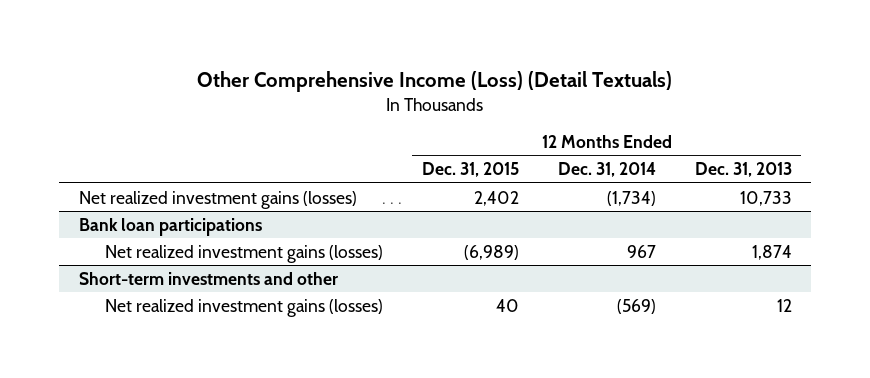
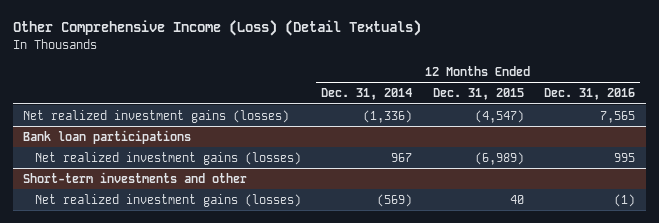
[694,162,792,178] Dec. 31, 2013 -> none
none -> [544,88,636,101] Dec. 31, 2016
[473,190,519,206] 2,402 -> [474,109,524,123] (4,547)
[606,190,656,206] (1,734) -> [363,109,413,123] (1,336)

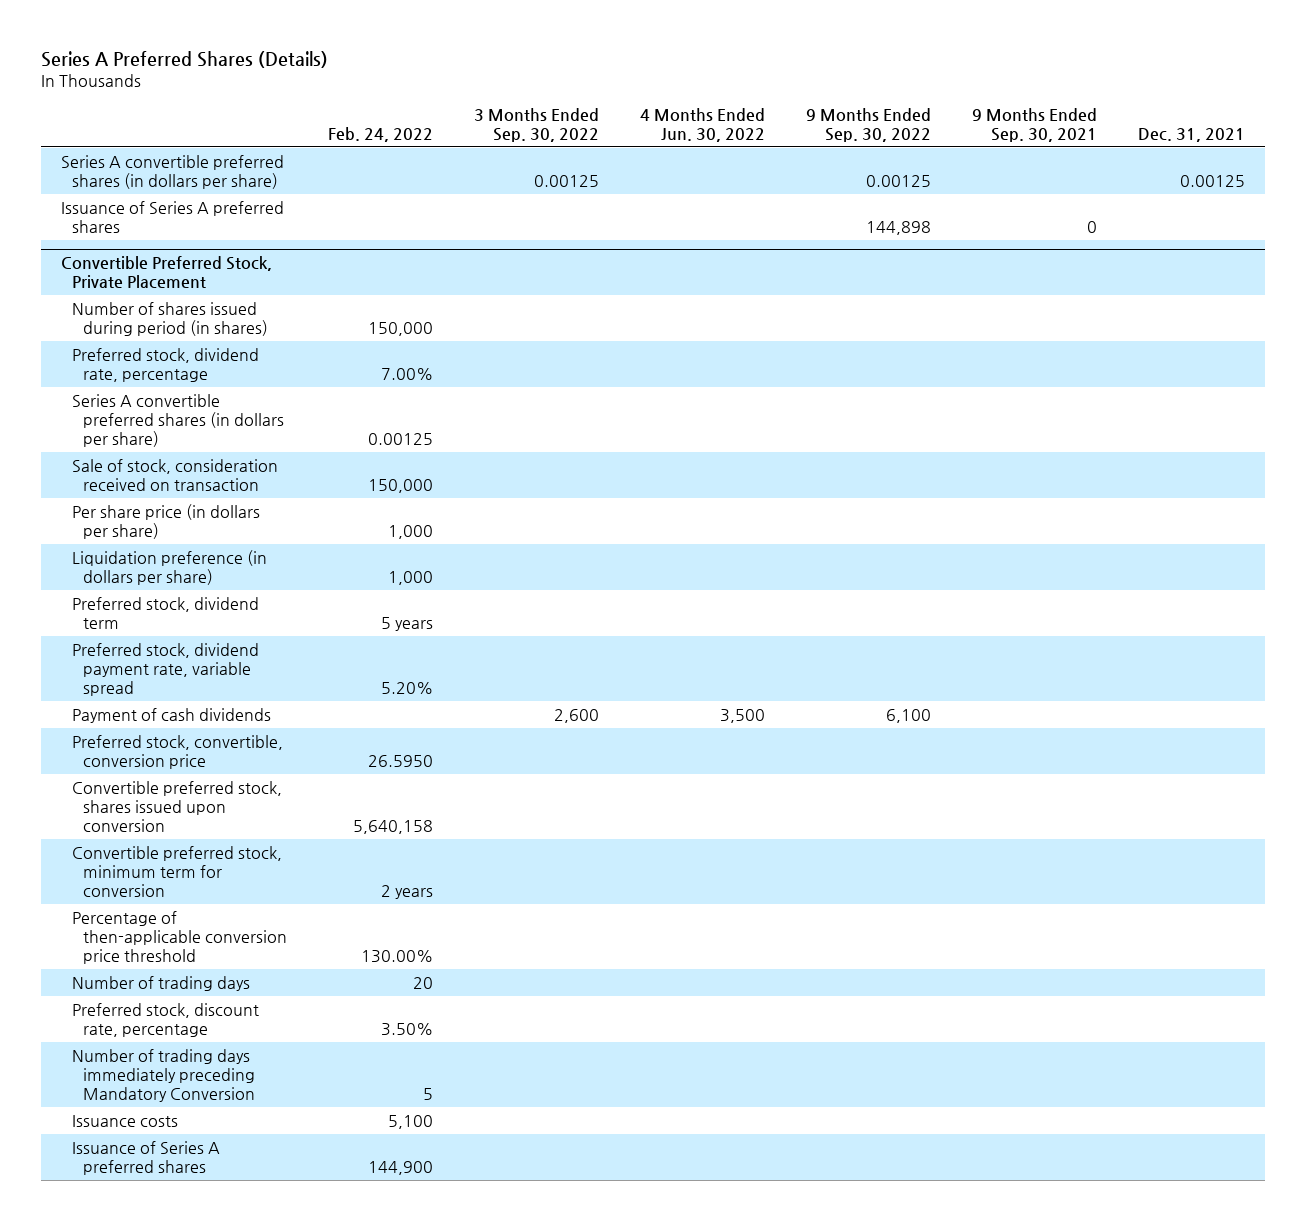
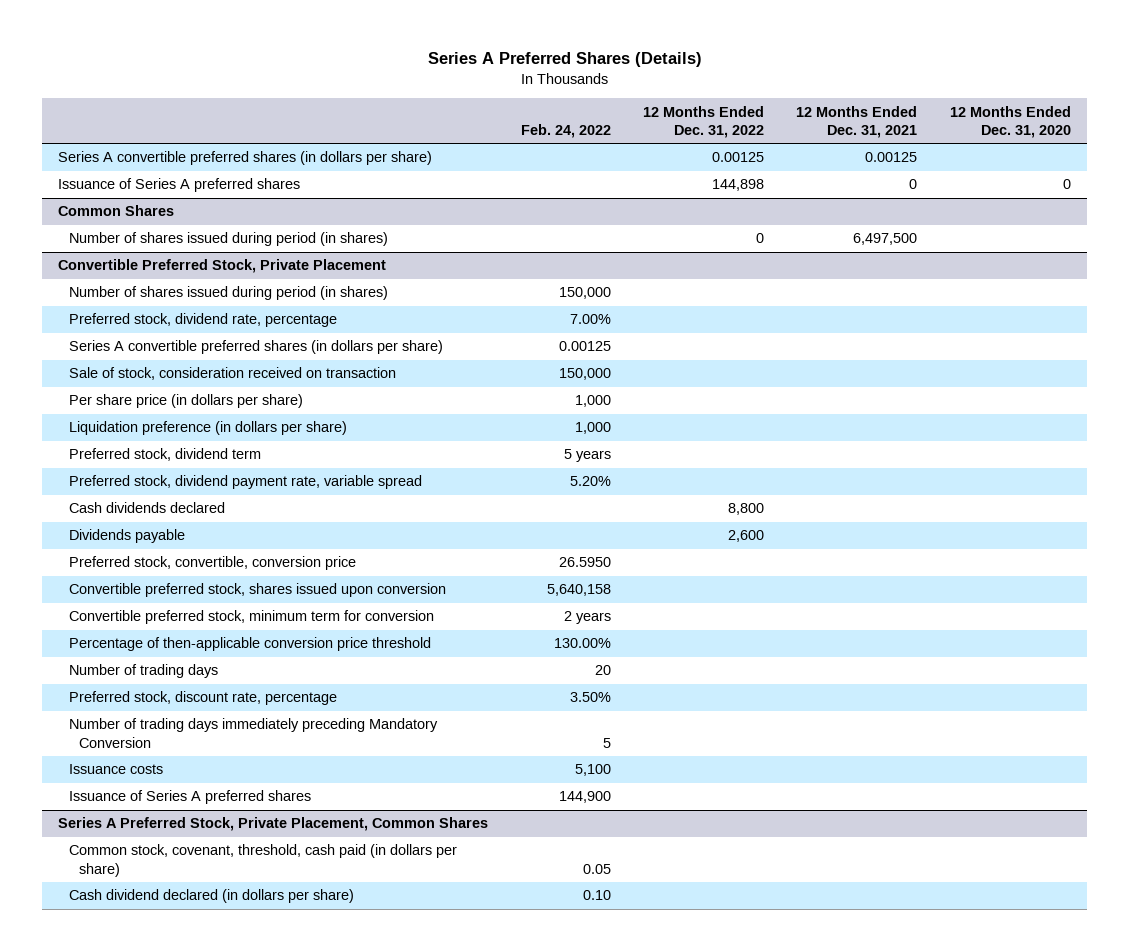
[474,107,600,142] 3 Months Ended Sep. 30, 2022 -> none
[640,107,766,142] 4 Months Ended Jun. 30, 2022 -> none
[805,107,931,142] 9 Months Ended Sep. 30, 2022 -> none
[971,107,1097,142] 9 Months Ended Sep. 30, 2021 -> none
[1137,127,1245,142] Dec. 31, 2021 -> none
none -> [643,105,765,138] 12 Months Ended Dec. 31, 2022
none -> [796,105,918,138] 12 Months Ended Dec. 31, 2021
none -> [949,105,1071,138] 12 Months Ended Dec. 31, 2020
none -> [58,205,175,217] Common Shares
none -> [68,232,388,247] Number of shares issued during period (in shares)
[72,707,272,723] Payment of cash dividends -> none
none -> [68,502,225,514] Cash dividends declared
none -> [68,529,185,544] Dividends payable
none -> [58,817,489,832] Series A Preferred Stock, Private Placement, Common Shares
none -> [68,844,457,877] Common stock, covenant, threshold, cash paid (in dollars per share)
none -> [68,889,354,904] Cash dividend declared (in dollars per share)

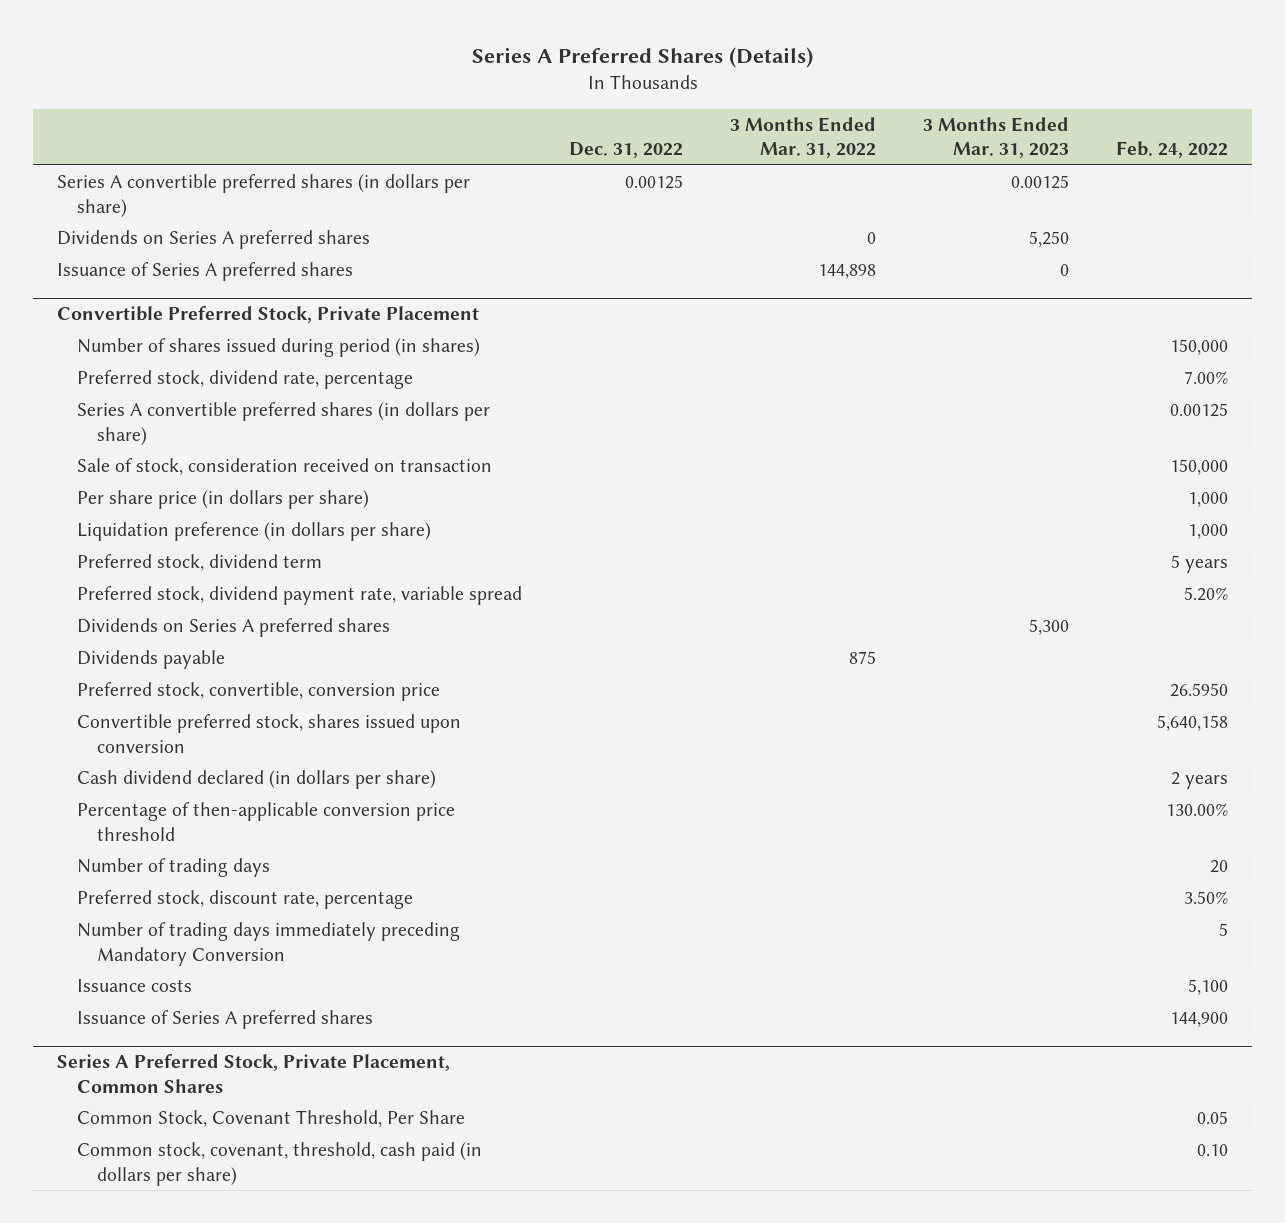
[643,105,765,138] 12 Months Ended Dec. 31, 2022 -> none
[796,105,918,138] 12 Months Ended Dec. 31, 2021 -> none
[949,105,1071,138] 12 Months Ended Dec. 31, 2020 -> none
none -> [568,142,683,159] Dec. 31, 2022
none -> [730,116,877,159] 3 Months Ended Mar. 31, 2022
none -> [923,116,1070,159] 3 Months Ended Mar. 31, 2023
none -> [56,230,370,250] Dividends on Series A preferred shares
[58,205,175,217] Common Shares -> none
[68,232,388,247] Number of shares issued during period (in shares) -> none
[68,502,225,514] Cash dividends declared -> none
none -> [76,618,390,638] Dividends on Series A preferred shares
[68,610,434,625] Convertible preferred stock, minimum term for conversion -> [76,770,436,790] Cash dividend declared (in dollars per share)
[68,889,354,904] Cash dividend declared (in dollars per share) -> none
none -> [76,1110,465,1128] Common Stock, Covenant Threshold, Per Share
[582,863,611,874] 0.05 -> [1197,1144,1229,1157] 0.10

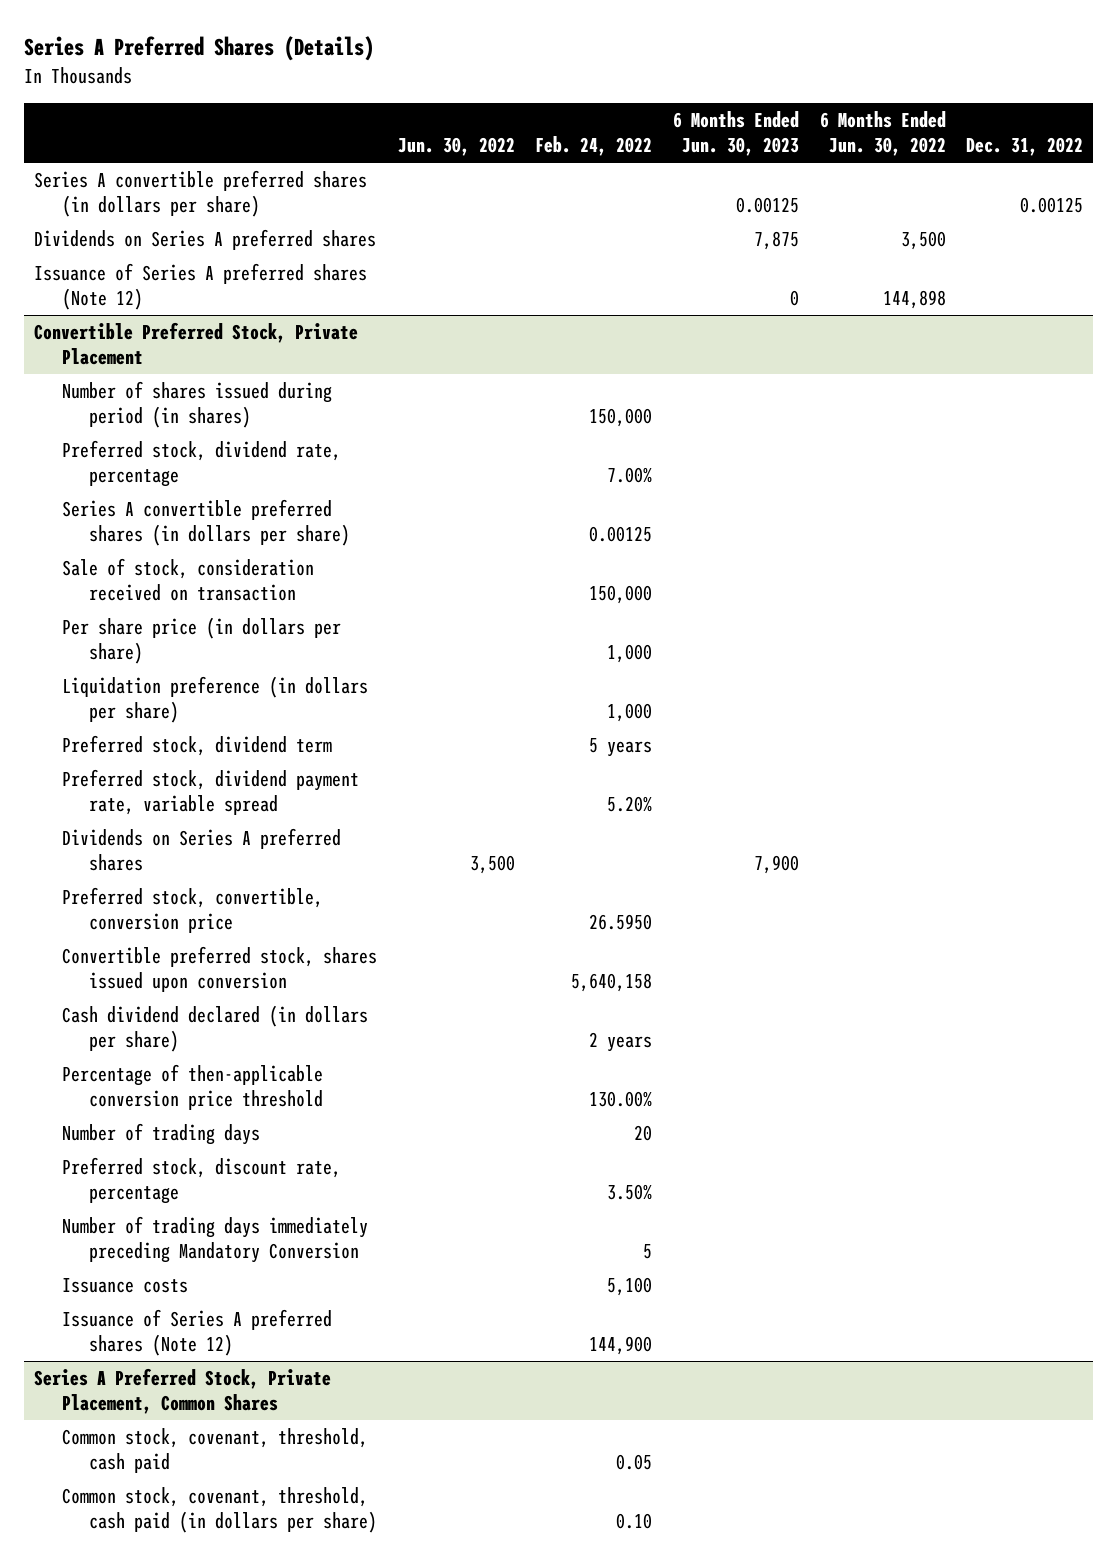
[730,116,877,159] 3 Months Ended Mar. 31, 2022 -> none
[923,116,1070,159] 3 Months Ended Mar. 31, 2023 -> none
none -> [397,137,515,157] Jun. 30, 2022
none -> [673,110,800,157] 6 Months Ended Jun. 30, 2023
none -> [819,110,946,157] 6 Months Ended Jun. 30, 2022
[56,262,353,282] Issuance of Series A preferred shares -> [34,262,368,311] Issuance of Series A preferred shares (Note 12)
[76,650,225,670] Dividends payable -> none
[76,1010,373,1030] Issuance of Series A preferred shares -> [61,1308,332,1357] Issuance of Series A preferred shares (Note 12)
[76,1110,465,1128] Common Stock, Covenant Threshold, Per Share -> [61,1427,368,1474] Common stock, covenant, threshold, cash paid

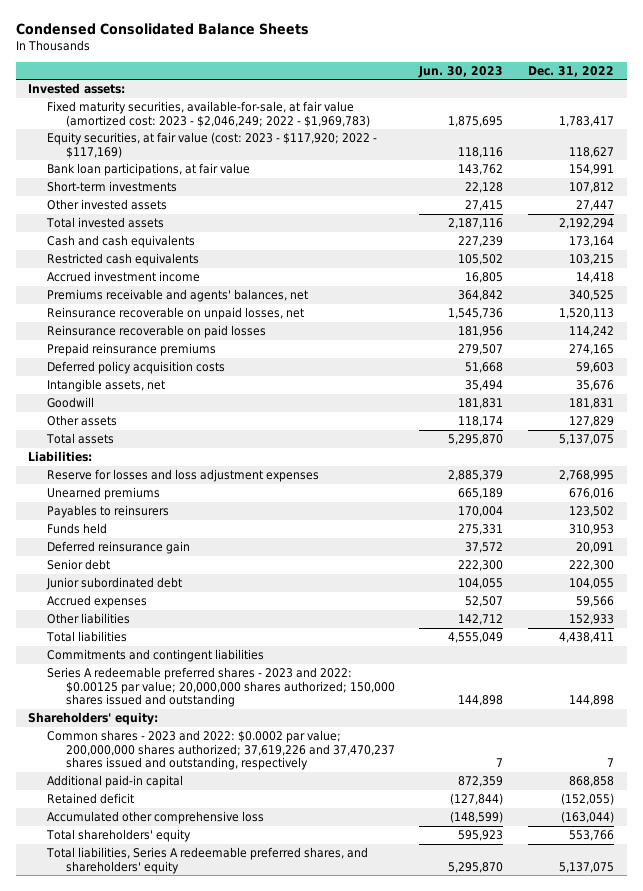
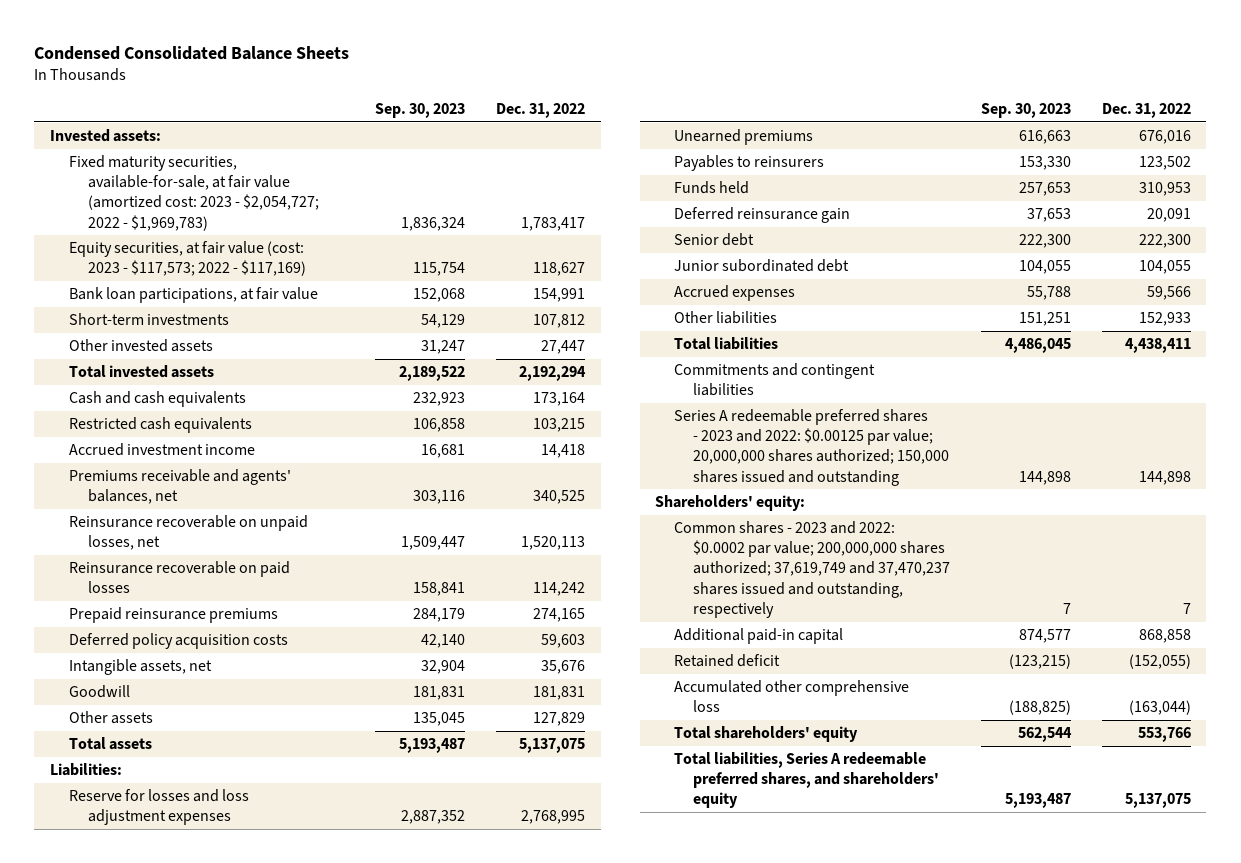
[418,65,504,78] Jun. 30, 2023 -> none
none -> [375,103,466,119] Sep. 30, 2023
[46,101,370,127] Fixed maturity securities, available-for-sale, at fair value (amortized cost: 2023 - $2,046,249; 2022 - $1,969,783) -> [68,154,319,231] Fixed maturity securities, available-for-sale, at fair value (amortized cost: 2023 - $2,054,727; 2022 - $1,969,783)
[46,132,377,158] Equity securities, at fair value (cost: 2023 - $117,920; 2022 - $117,169) -> [68,240,306,277] Equity securities, at fair value (cost: 2023 - $117,573; 2022 - $117,169)
[46,730,395,771] Common shares - 2023 and 2022: $0.0002 par value; 200,000,000 shares authorized; 37,619,226 and 37,470,237 shares issued and outstanding, respectively -> [674,520,951,618] Common shares - 2023 and 2022: $0.0002 par value; 200,000,000 shares authorized; 37,619,749 and 37,470,237 shares issued and outstanding, respectively

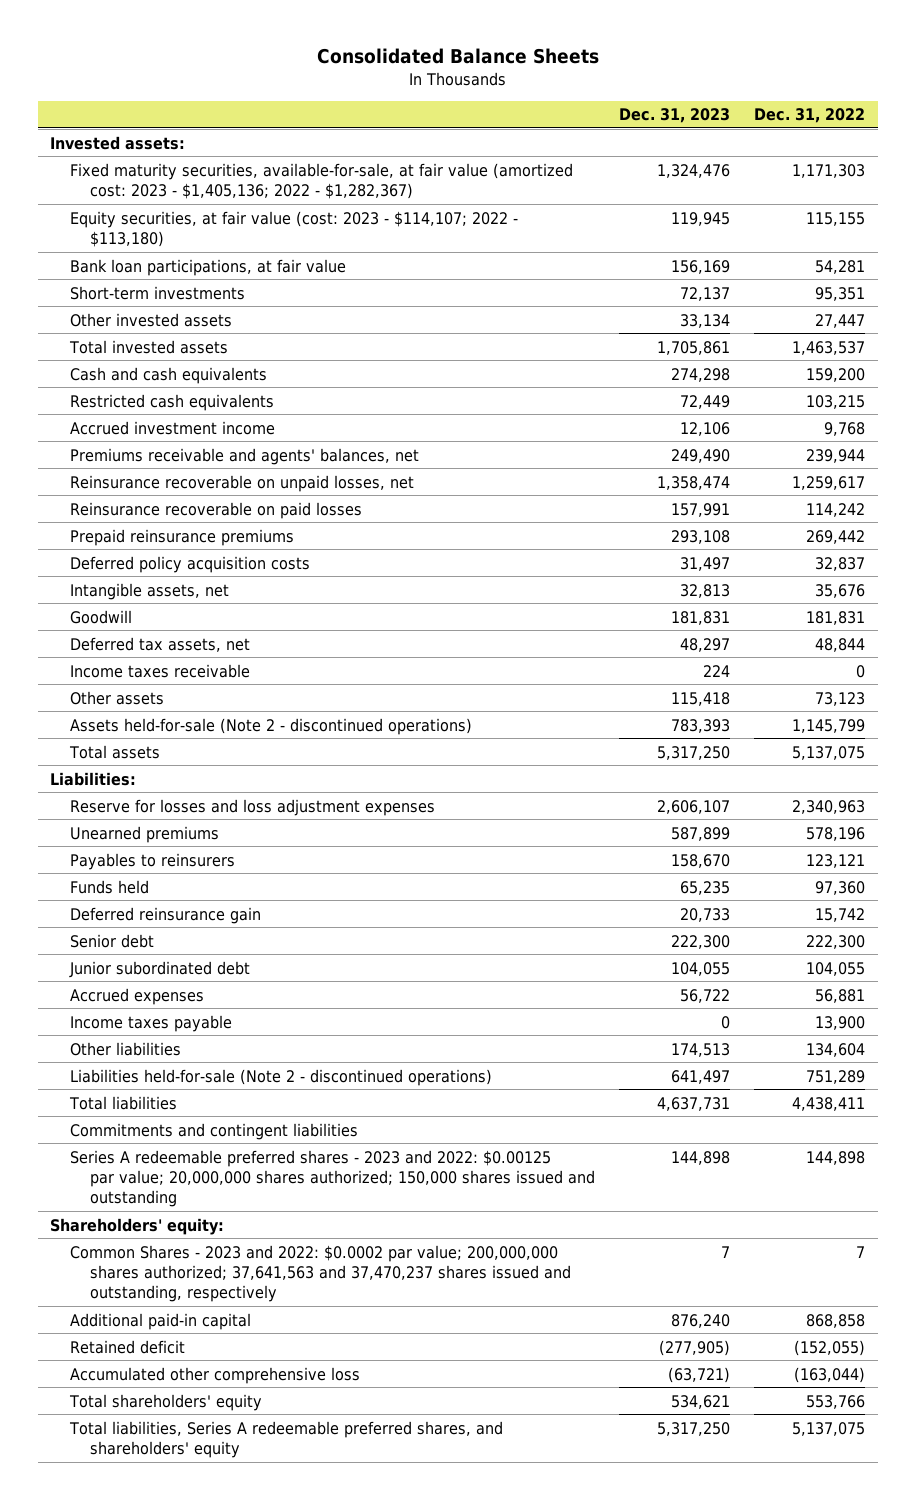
[34,45,350,60] Condensed Consolidated Balance Sheets -> [316,47,599,64] Consolidated Balance Sheets
[375,103,466,119] Sep. 30, 2023 -> none
none -> [619,108,731,124] Dec. 31, 2023
[68,154,319,231] Fixed maturity securities, available-for-sale, at fair value (amortized cost: 2023 - $2,054,727; 2022 - $1,969,783) -> [69,162,573,199] Fixed maturity securities, available-for-sale, at fair value (amortized cost: 2023 - $1,405,136; 2022 - $1,282,367)
[521,216,586,231] 1,783,417 -> [792,163,866,178] 1,171,303
[68,240,306,277] Equity securities, at fair value (cost: 2023 - $117,573; 2022 - $117,169) -> [69,210,518,247] Equity securities, at fair value (cost: 2023 - $114,107; 2022 - $113,180)
[533,262,586,277] 118,627 -> [806,211,866,226] 115,155
[533,287,586,302] 154,991 -> [815,259,866,274] 54,281
[533,313,586,328] 107,812 -> [815,286,866,301] 95,351
[519,365,587,381] 2,192,294 -> [792,340,866,355] 1,463,537
[533,391,586,406] 173,164 -> [806,367,866,382] 159,200
[541,443,586,458] 14,418 -> [824,421,866,436] 9,768
[533,490,586,505] 340,525 -> [806,448,866,463] 239,944
[521,536,586,551] 1,520,113 -> [792,475,866,490] 1,259,617
[533,607,586,622] 274,165 -> [806,529,866,544] 269,442
[541,633,586,648] 59,603 -> [815,556,866,571] 32,837
none -> [69,636,250,652] Deferred tax assets, net
none -> [69,663,250,678] Income taxes receivable
[533,711,586,726] 127,829 -> [815,691,866,706] 73,123
none -> [69,717,472,735] Assets held-for-sale (Note 2 - discontinued operations)
[521,810,586,825] 2,768,995 -> [792,799,866,814] 2,340,963
[1138,129,1191,144] 676,016 -> [806,826,866,841] 578,196
[1138,155,1191,170] 123,502 -> [806,853,866,868] 123,121
[1138,181,1191,196] 310,953 -> [815,880,866,895] 97,360
[1146,207,1191,222] 20,091 -> [815,907,866,922] 15,742
[1146,285,1191,300] 59,566 -> [815,988,866,1003] 56,881
none -> [69,1014,232,1032] Income taxes payable
[1138,311,1191,326] 152,933 -> [806,1042,866,1057] 134,604
none -> [69,1068,492,1086] Liabilities held-for-sale (Note 2 - discontinued operations)
[674,520,951,618] Common shares - 2023 and 2022: $0.0002 par value; 200,000,000 shares authorized; 37,619,749 and 37,470,237 shares issued and outstanding, respectively -> [69,1244,571,1303] Common Shares - 2023 and 2022: $0.0002 par value; 200,000,000 shares authorized; 37,641,563 and 37,470,237 shares issued and outstanding, respectively

